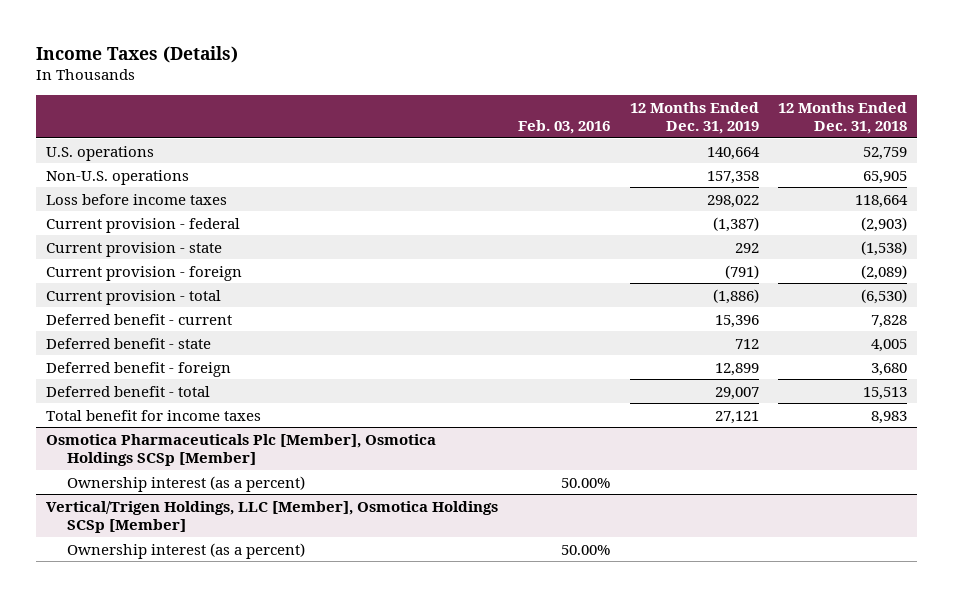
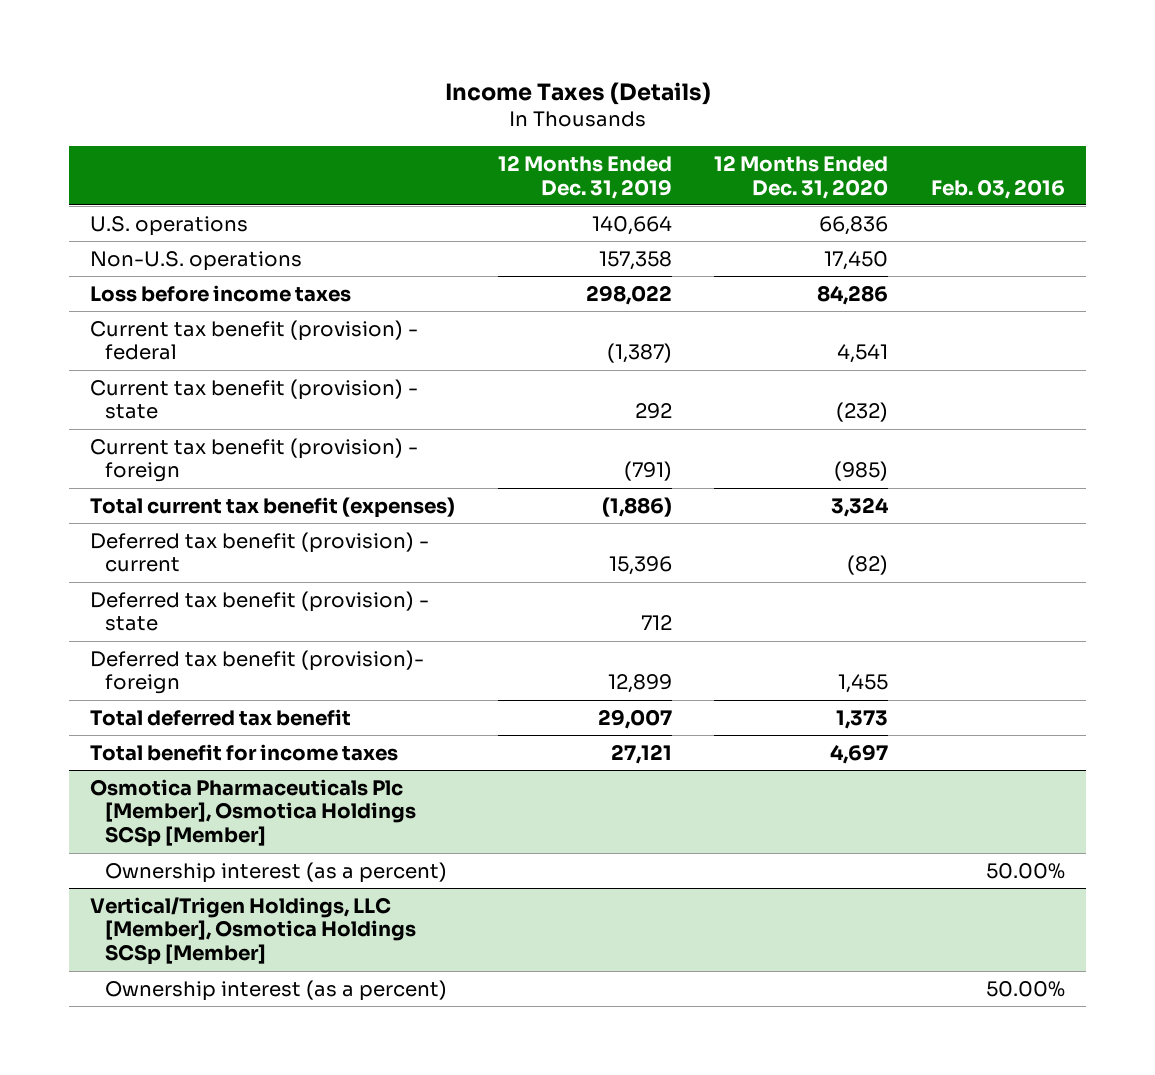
[778,101,908,134] 12 Months Ended Dec. 31, 2018 -> none
none -> [714,154,889,199] 12 Months Ended Dec. 31, 2020
[46,217,241,233] Current provision - federal -> [90,319,419,361] Current tax benefit (provision) - federal
[46,241,223,257] Current provision - state -> [90,378,419,420] Current tax benefit (provision) - state
[46,265,243,281] Current provision - foreign -> [90,437,419,483] Current tax benefit (provision) - foreign
[46,289,222,305] Current provision - total -> [90,496,456,518] Total current tax benefit (expenses)
[46,313,233,325] Deferred benefit - current -> [90,531,430,573] Deferred tax benefit (provision) - current
[46,337,212,349] Deferred benefit - state -> [90,590,430,632] Deferred tax benefit (provision) - state
[46,361,232,377] Deferred benefit - foreign -> [90,649,425,695] Deferred tax benefit (provision)- foreign
[46,385,211,397] Deferred benefit - total -> [90,708,352,726] Total deferred tax benefit

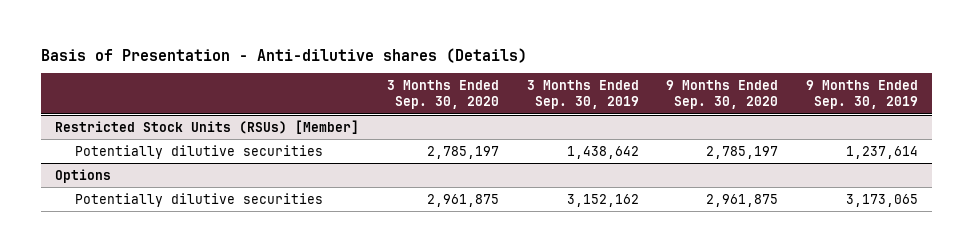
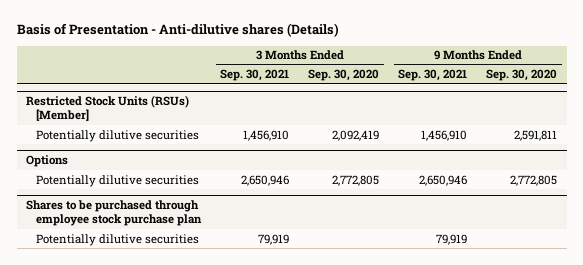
[526,80,639,110] 3 Months Ended Sep. 30, 2019 -> none
[806,80,919,110] 9 Months Ended Sep. 30, 2019 -> none
none -> [220,69,290,82] Sep. 30, 2021
none -> [398,69,468,82] Sep. 30, 2021
[426,145,499,159] 2,785,197 -> [332,129,380,141] 2,092,419
[706,145,779,159] 2,785,197 -> [514,129,558,141] 2,591,811
[426,193,499,207] 2,961,875 -> [332,174,380,186] 2,772,805
[706,193,779,207] 2,961,875 -> [510,174,558,186] 2,772,805
none -> [26,200,203,227] Shares to be purchased through employee stock purchase plan
none -> [36,233,200,246] Potentially dilutive securities

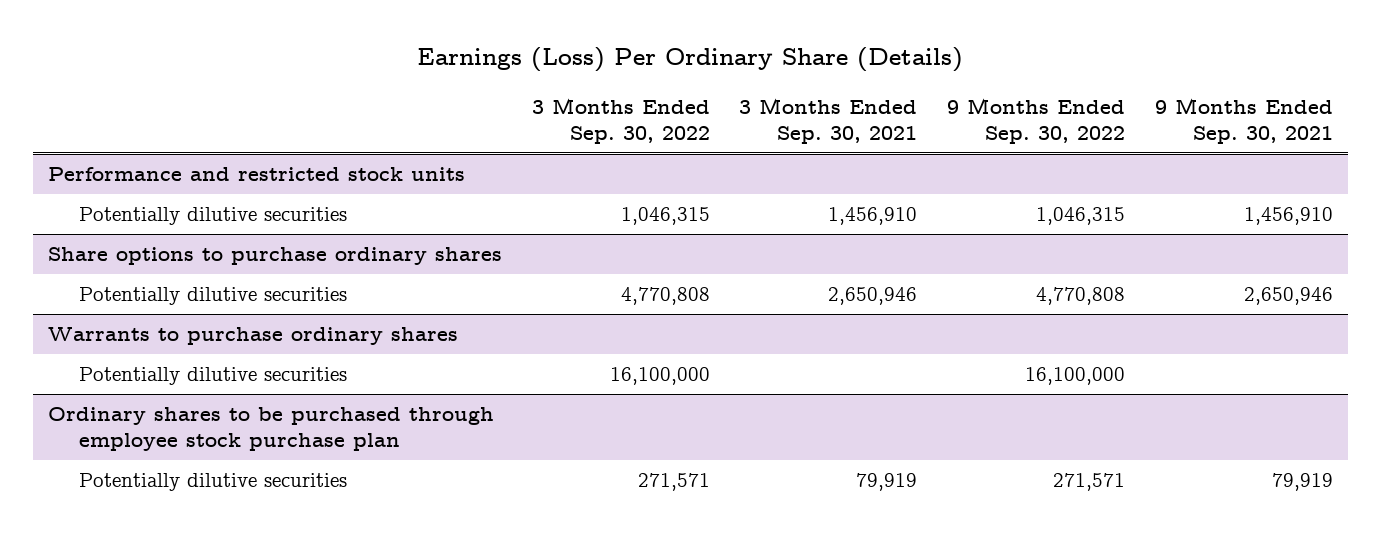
[16,23,339,38] Basis of Presentation - Anti-dilutive shares (Details) -> [417,47,964,73] Earnings (Loss) Per Ordinary Share (Details)
[308,69,380,82] Sep. 30, 2020 -> none
[486,69,558,82] Sep. 30, 2020 -> none
none -> [531,97,710,144] 3 Months Ended Sep. 30, 2022
none -> [946,97,1125,144] 9 Months Ended Sep. 30, 2022
[26,95,190,122] Restricted Stock Units (RSUs) [Member] -> none
none -> [47,167,465,182] Performance and restricted stock units
[26,155,69,168] Options -> [47,247,502,266] Share options to purchase ordinary shares
none -> [47,327,458,346] Warrants to purchase ordinary shares
none -> [78,367,347,386] Potentially dilutive securities
[26,200,203,227] Shares to be purchased through employee stock purchase plan -> [47,407,494,452] Ordinary shares to be purchased through employee stock purchase plan

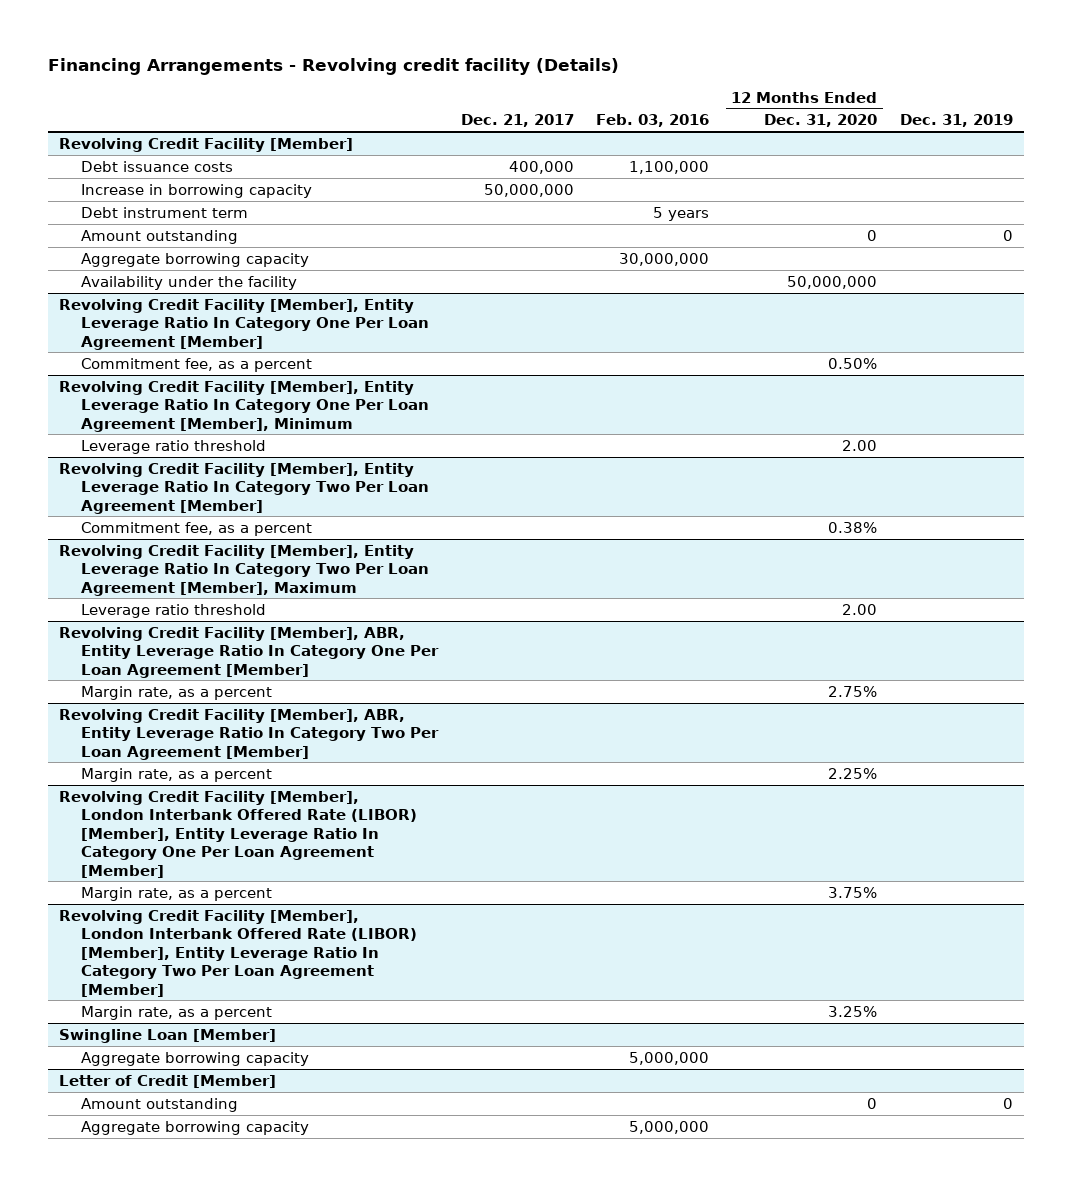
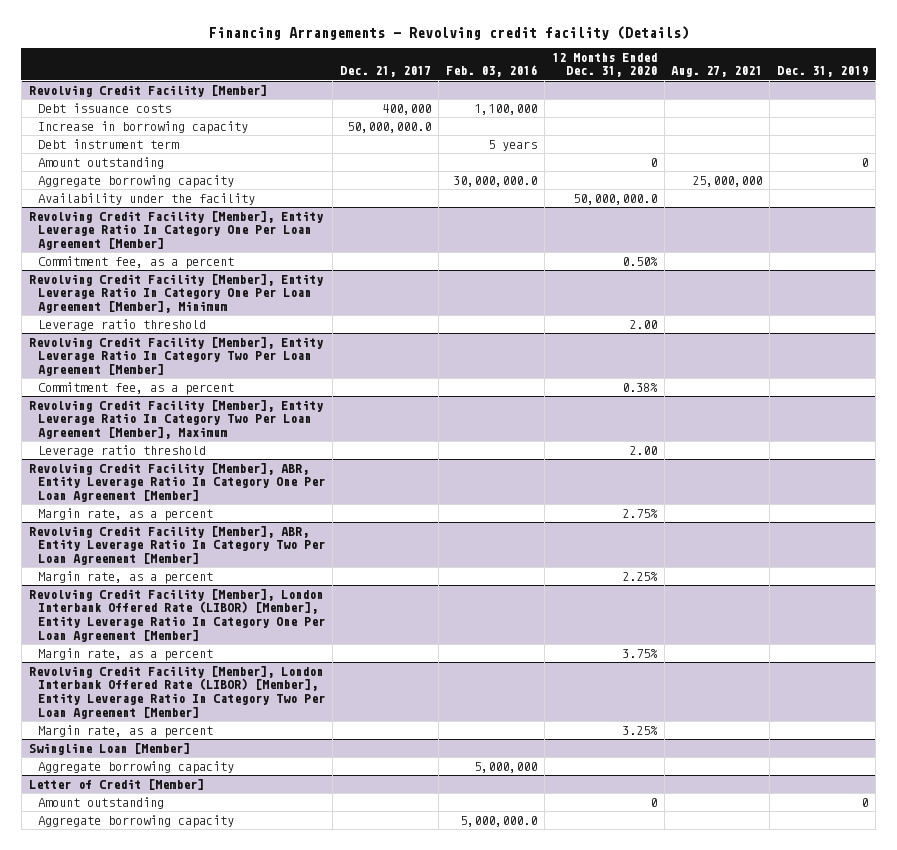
none -> [671,66,763,78] Aug. 27, 2021
[483,183,574,197] 50,000,000 -> [346,121,431,133] 50,000,000.0
[619,252,710,266] 30,000,000 -> [452,175,537,187] 30,000,000.0
[787,275,878,289] 50,000,000 -> [572,193,657,205] 50,000,000.0
[629,1120,710,1134] 5,000,000 -> [459,815,537,827] 5,000,000.0

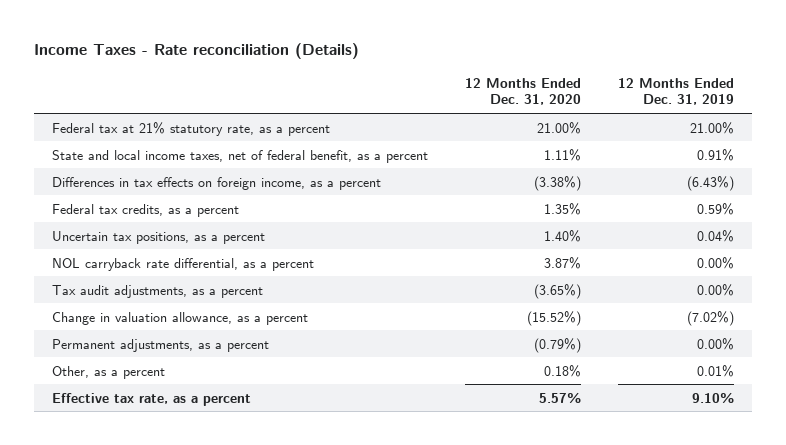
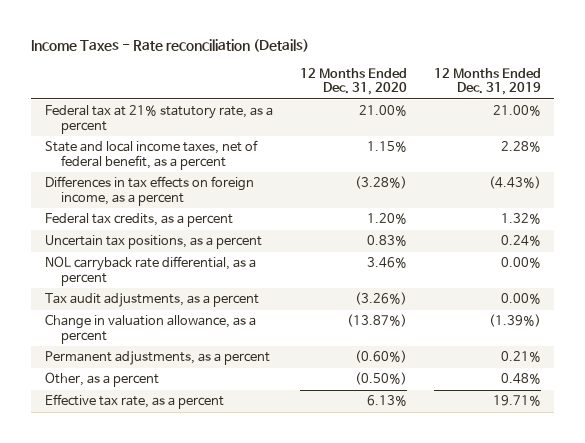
[544,148,582,161] 1.11% -> [366,141,407,153] 1.15%
[696,148,734,161] 0.91% -> [500,141,541,153] 2.28%
[534,175,582,191] (3.38%) -> [354,176,407,190] (3.28%)
[686,175,734,191] (6.43%) -> [488,176,541,190] (4.43%)
[544,202,582,215] 1.35% -> [366,213,407,225] 1.20%
[696,202,734,215] 0.59% -> [500,213,541,225] 1.32%
[544,229,582,242] 1.40% -> [366,235,407,247] 0.83%
[696,229,734,242] 0.04% -> [500,235,541,247] 0.24%
[544,256,582,269] 3.87% -> [366,257,407,269] 3.46%
[534,283,582,299] (3.65%) -> [354,292,407,306] (3.26%)
[527,310,582,326] (15.52%) -> [346,314,407,328] (13.87%)
[686,310,734,326] (7.02%) -> [488,314,541,328] (1.39%)
[534,337,582,353] (0.79%) -> [354,350,407,364] (0.60%)
[696,337,734,350] 0.00% -> [500,351,541,363] 0.21%
[544,364,582,377] 0.18% -> [354,372,407,386] (0.50%)
[696,364,734,377] 0.01% -> [500,373,541,385] 0.48%
[539,391,582,403] 5.57% -> [366,395,407,407] 6.13%
[691,391,734,403] 9.10% -> [492,395,541,407] 19.71%

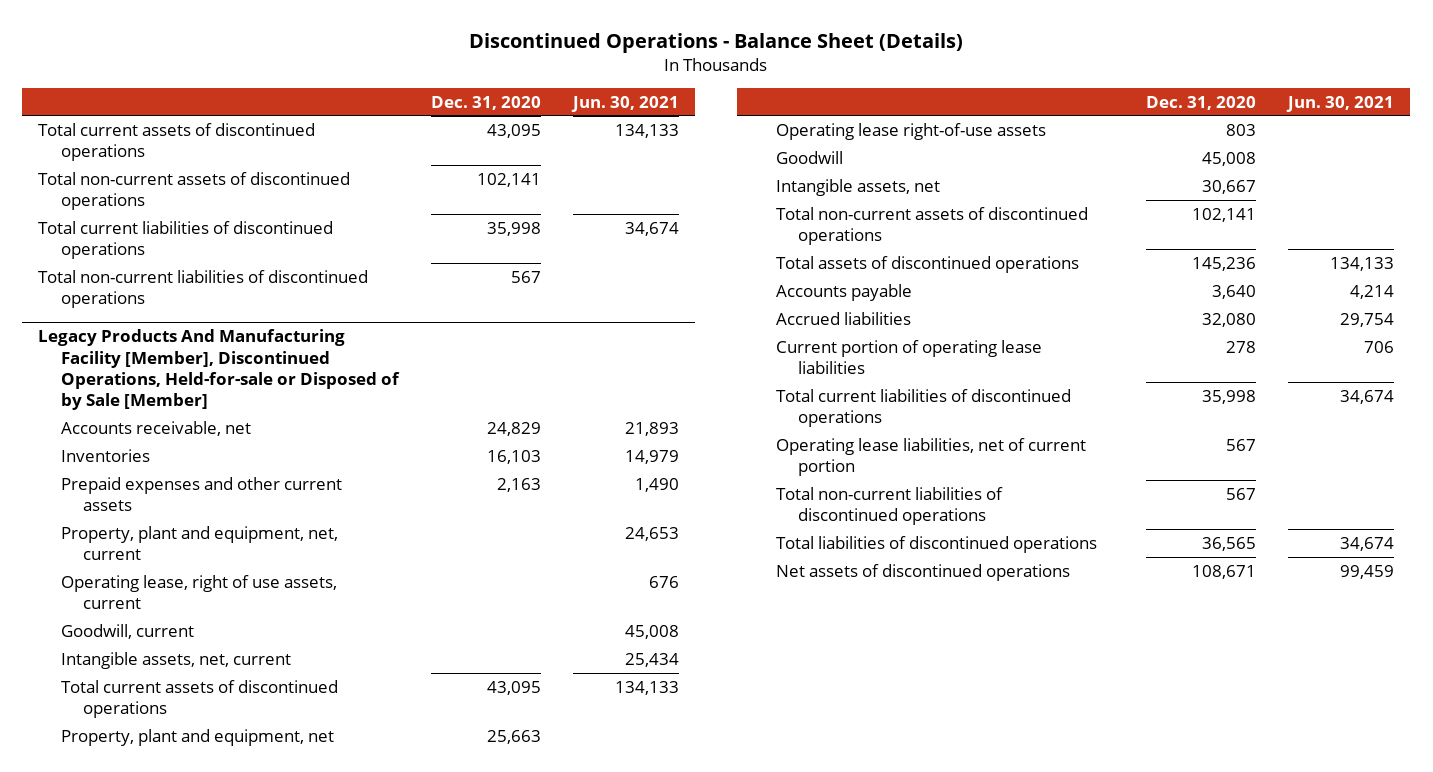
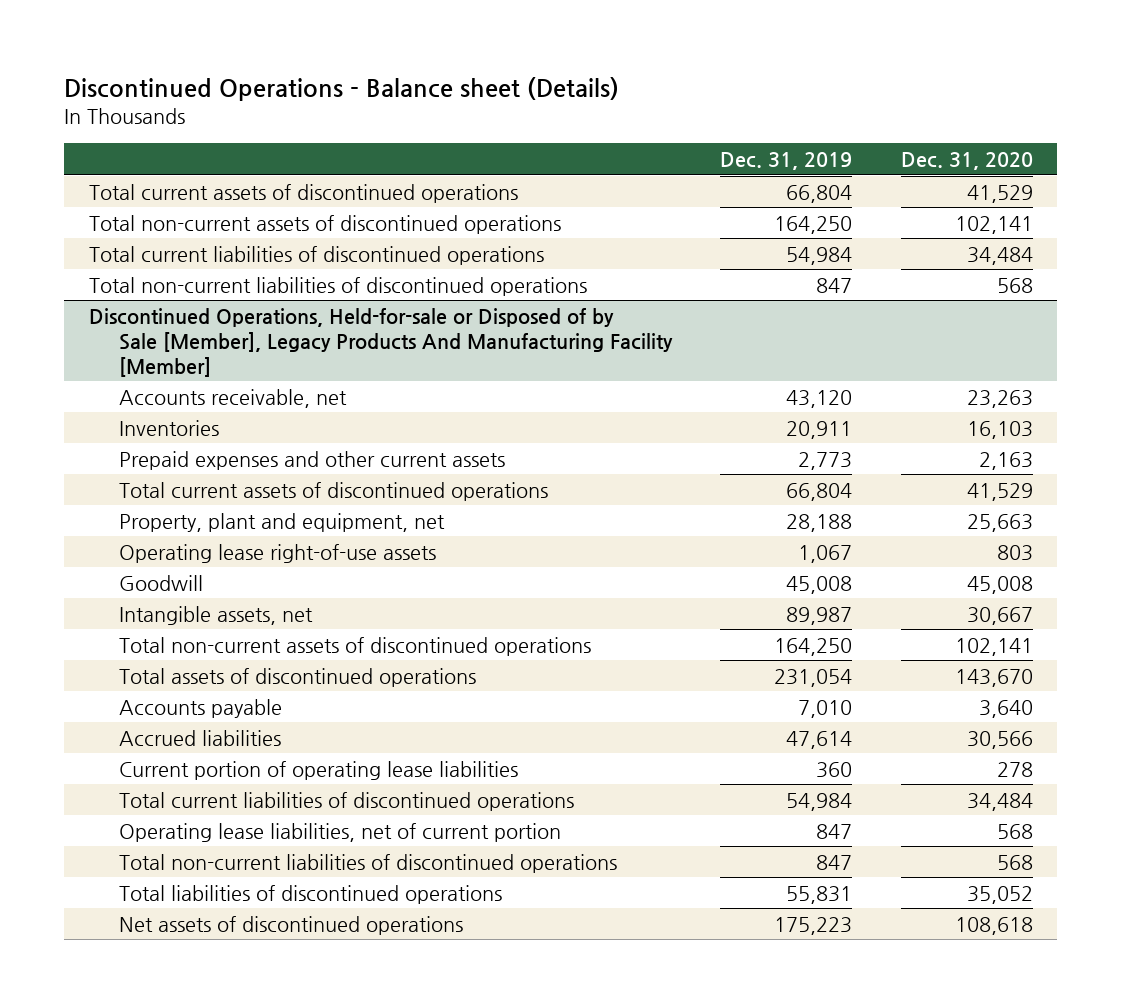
[469,33,964,54] Discontinued Operations - Balance Sheet (Details) -> [64,76,620,101] Discontinued Operations - Balance sheet (Details)
[571,95,680,112] Jun. 30, 2021 -> none
none -> [720,152,853,171] Dec. 31, 2019
[487,123,542,138] 43,095 -> [966,184,1033,203] 41,529
[487,221,542,236] 35,998 -> [966,246,1033,265] 34,484
[511,270,542,283] 567 -> [996,277,1033,293] 568
[38,329,400,411] Legacy Products And Manufacturing Facility [Member], Discontinued Operations, Held-for-sale or Disposed of by Sale [Member] -> [88,307,673,377] Discontinued Operations, Held-for-sale or Disposed of by Sale [Member], Legacy Products And Manufacturing Facility [Member]
[487,421,542,436] 24,829 -> [966,389,1033,408] 23,263
[60,525,338,561] Property, plant and equipment, net, current -> none
[60,574,337,610] Operating lease, right of use assets, current -> none
[60,623,194,639] Goodwill, current -> none
[60,651,291,669] Intangible assets, net, current -> none
[487,680,542,695] 43,095 -> [966,482,1033,501] 41,529
[1192,256,1257,271] 145,236 -> [954,668,1033,687] 143,670
[1202,312,1257,327] 32,080 -> [966,730,1033,749] 30,566
[1202,389,1257,404] 35,998 -> [966,792,1033,811] 34,484
[1226,438,1257,451] 567 -> [996,823,1033,839] 568
[1226,487,1257,500] 567 -> [996,854,1033,870] 568
[1202,536,1257,551] 36,565 -> [966,885,1033,904] 35,052
[1192,564,1257,579] 108,671 -> [954,916,1033,935] 108,618

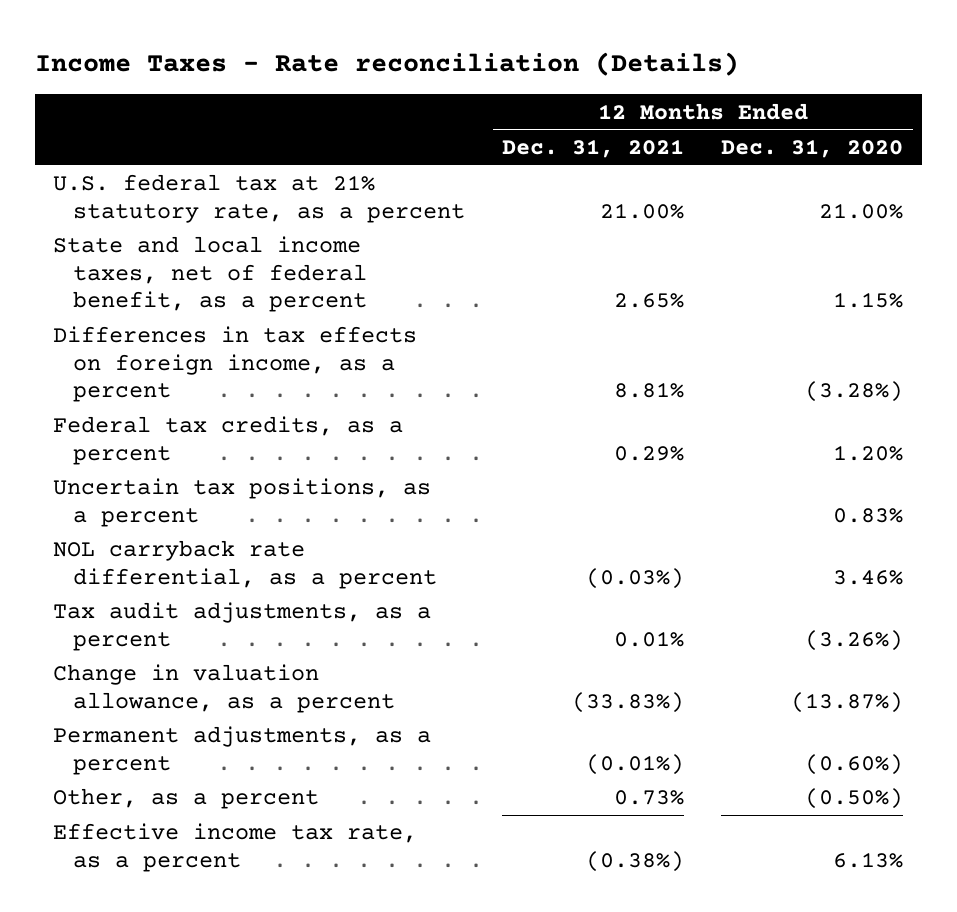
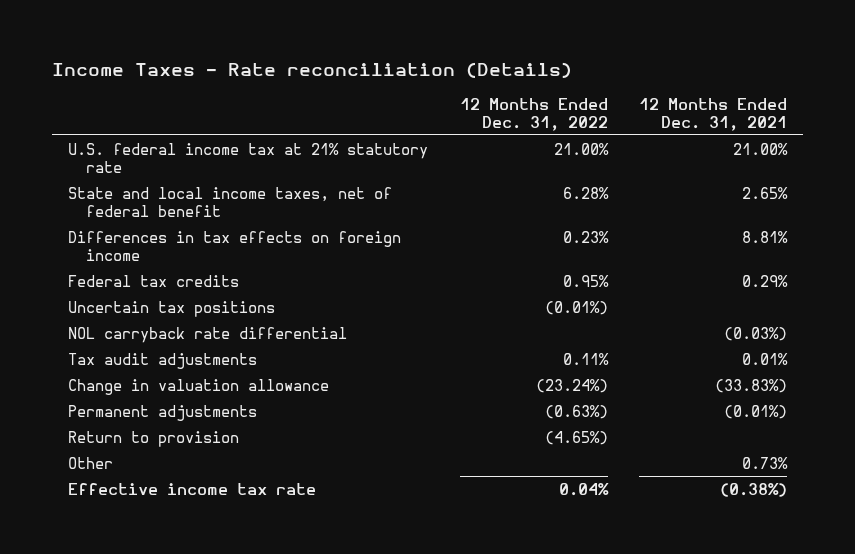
[721,138,904,158] Dec. 31, 2020 -> none
none -> [459,97,608,131] 12 Months Ended Dec. 31, 2022
[53,174,465,223] U.S. federal tax at 21% statutory rate, as a percent -> [68,142,429,173] U.S. federal income tax at 21% statutory rate
[53,236,367,312] State and local income taxes, net of federal benefit, as a percent -> [68,186,393,217] State and local income taxes, net of federal benefit
[53,326,418,402] Differences in tax effects on foreign income, as a percent -> [68,230,402,261] Differences in tax effects on foreign income
[53,416,404,465] Federal tax credits, as a percent -> [68,274,240,287] Federal tax credits
[53,478,432,527] Uncertain tax positions, as a percent -> [68,300,276,317] Uncertain tax positions
[53,540,437,589] NOL carryback rate differential, as a percent -> [68,326,348,343] NOL carryback rate differential
[53,602,432,651] Tax audit adjustments, as a percent -> [68,352,258,369] Tax audit adjustments
[53,664,395,713] Change in valuation allowance, as a percent -> [68,378,330,395] Change in valuation allowance
[53,726,432,775] Permanent adjustments, as a percent -> [68,404,258,421] Permanent adjustments
none -> [68,430,240,447] Return to provision
[53,788,320,810] Other, as a percent -> [68,456,114,469] Other
[53,823,418,872] Effective income tax rate, as a percent -> [68,482,317,495] Effective income tax rate

